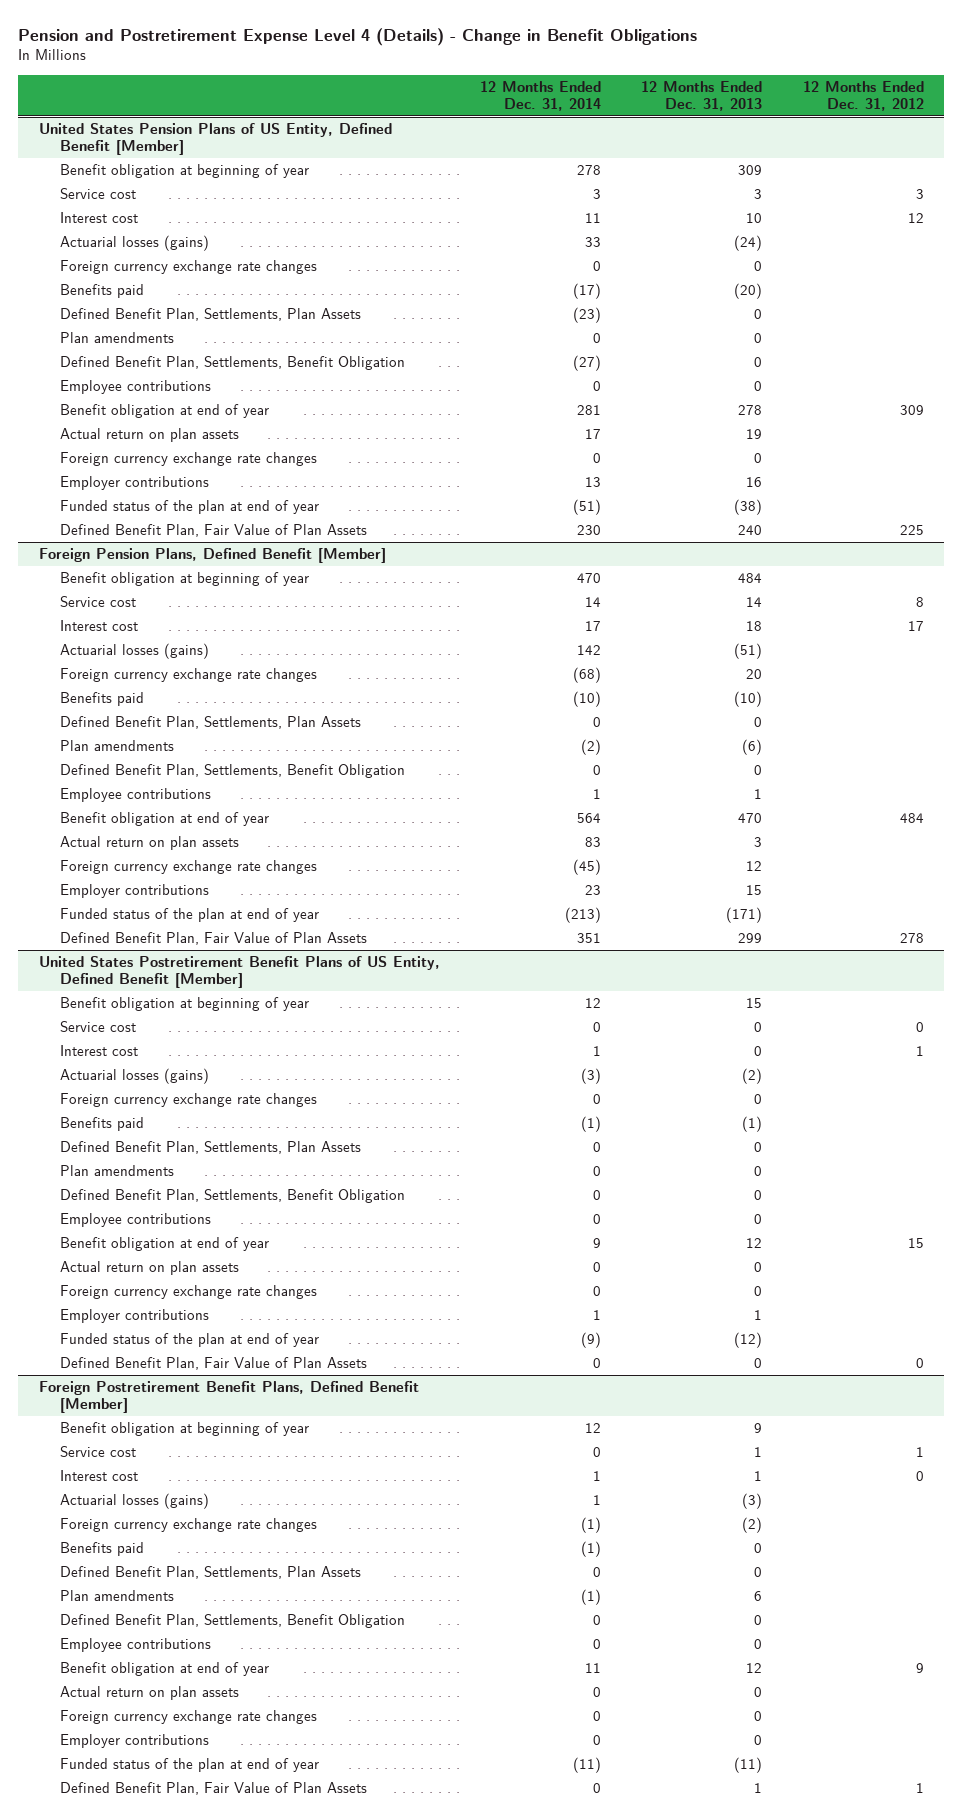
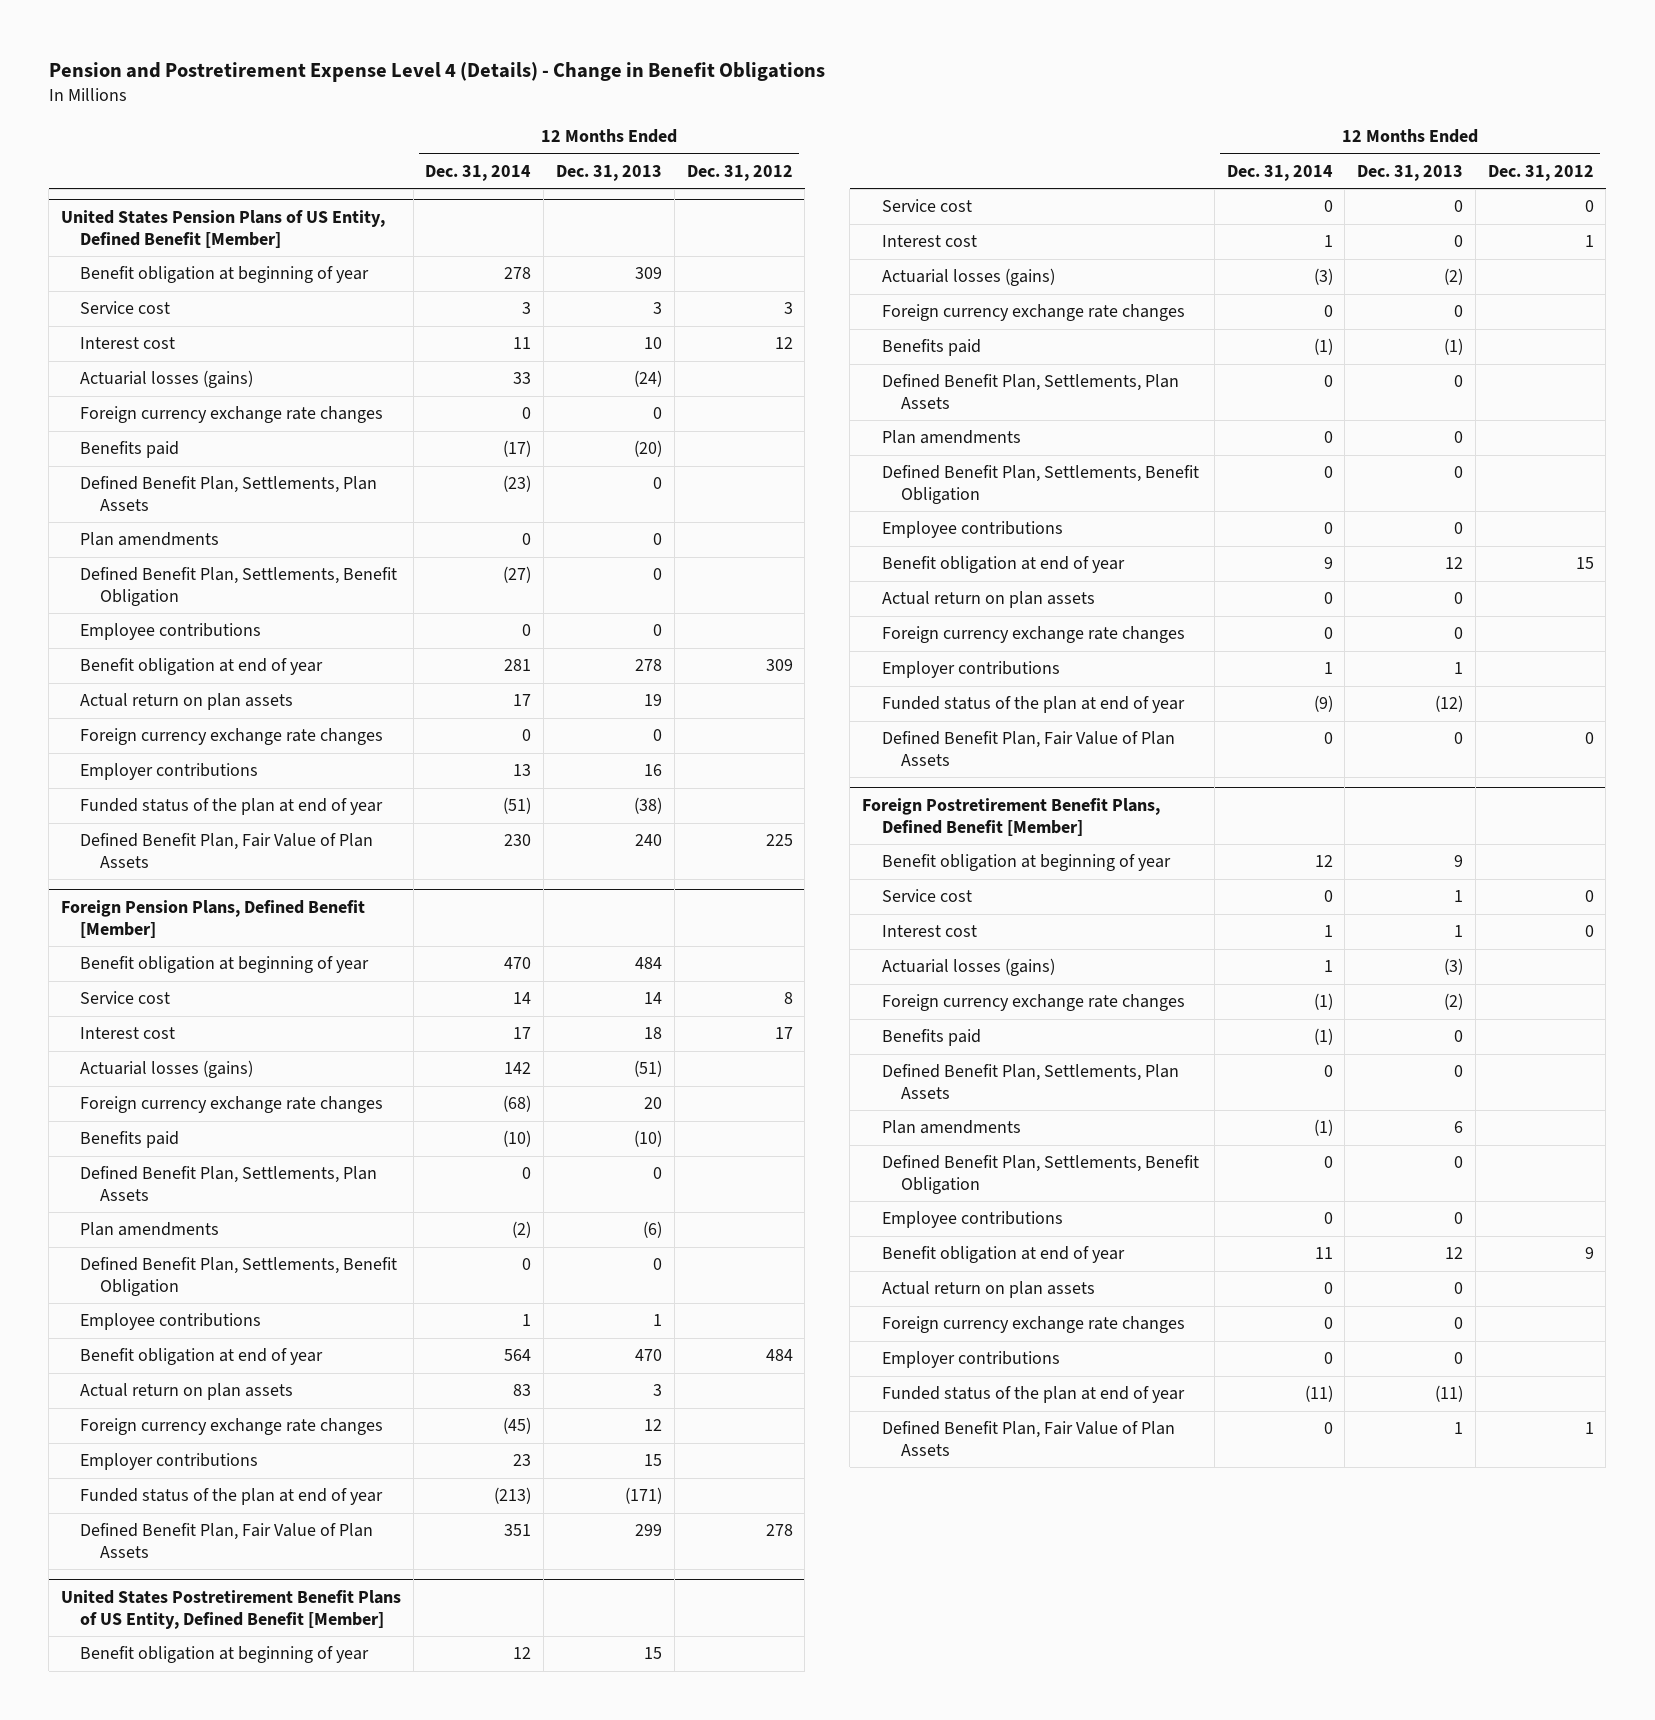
[915,1447,924,1458] 1 -> [1584,890,1594,903] 0

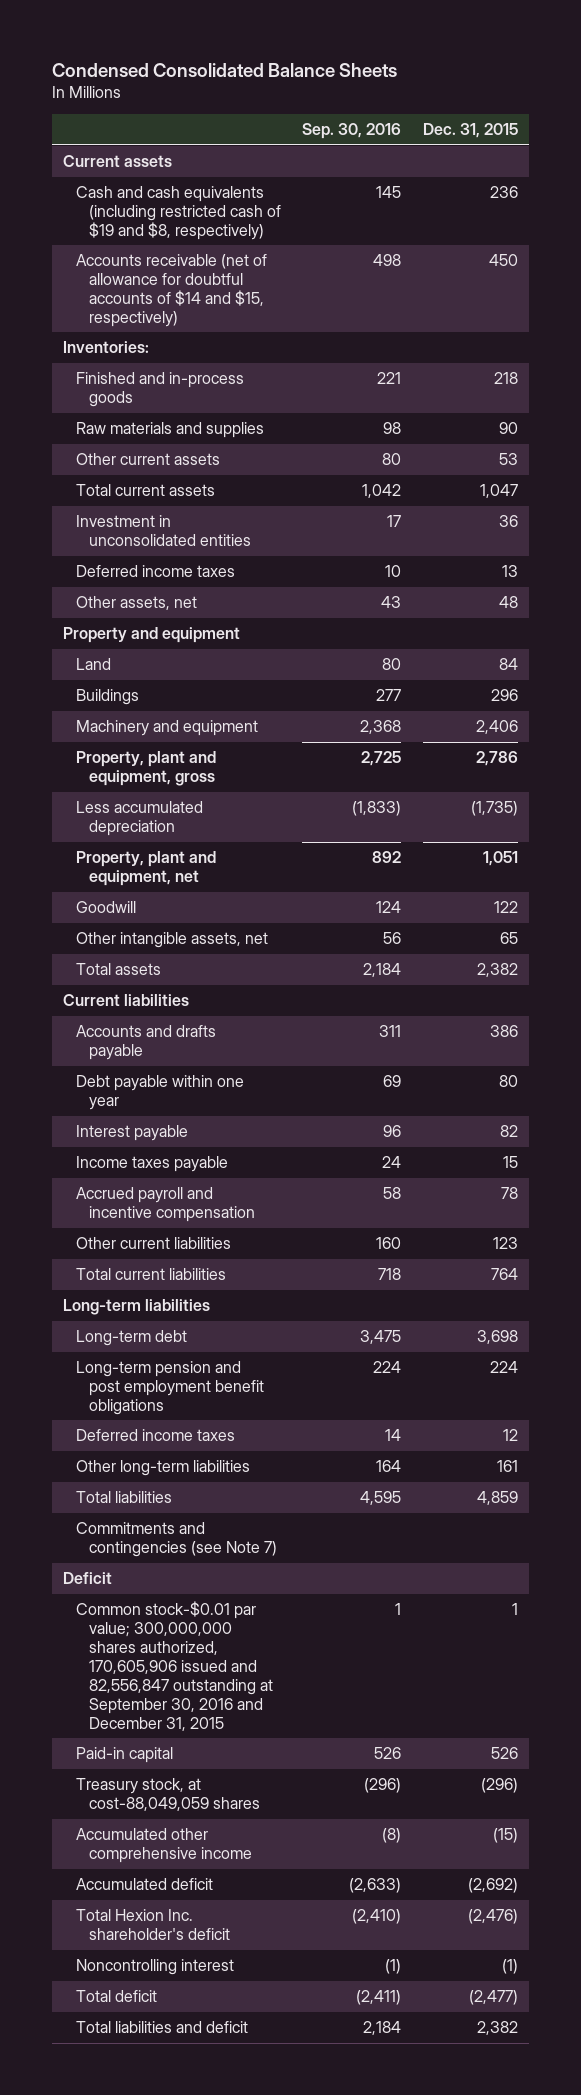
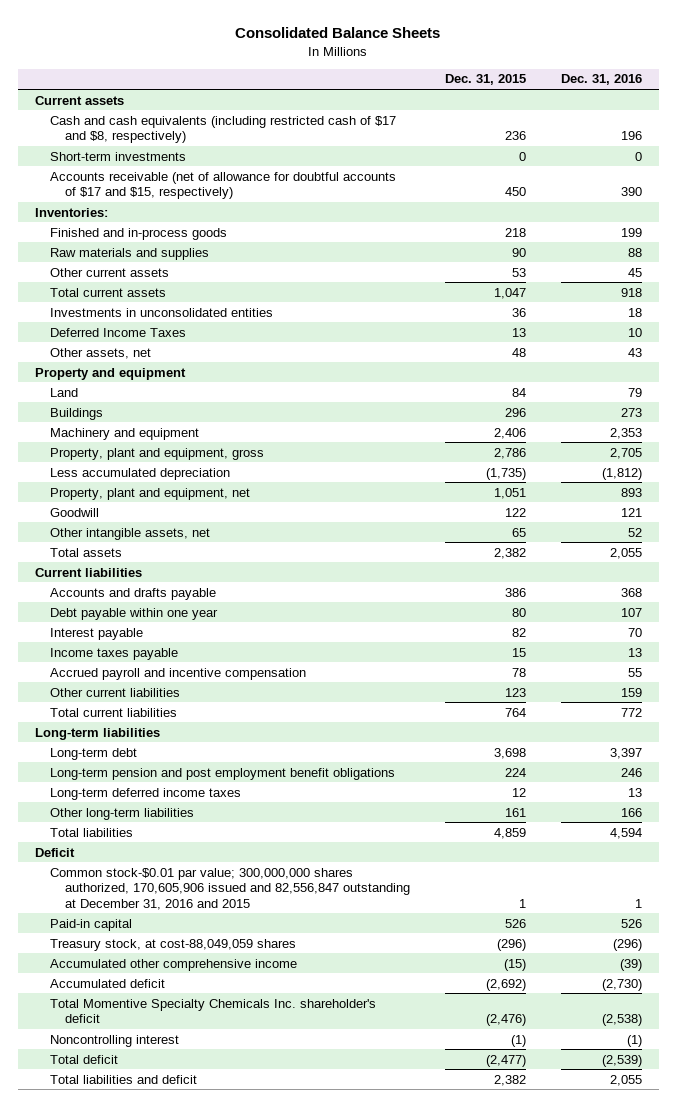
[51,62,397,77] Condensed Consolidated Balance Sheets -> [235,27,441,39] Consolidated Balance Sheets
[302,123,402,140] Sep. 30, 2016 -> none
none -> [560,74,642,86] Dec. 31, 2016
[75,186,281,240] Cash and cash equivalents (including restricted cash of $19 and $8, respectively) -> [50,115,397,144] Cash and cash equivalents (including restricted cash of $17 and $8, respectively)
none -> [50,151,187,161] Short-term investments
[75,254,267,327] Accounts receivable (net of allowance for doubtful accounts of $14 and $15, respectively) -> [50,171,397,200] Accounts receivable (net of allowance for doubtful accounts of $17 and $15, respectively)
[75,515,251,547] Investment in unconsolidated entities -> [50,307,274,317] Investments in unconsolidated entities
[75,565,235,578] Deferred income taxes -> [50,327,187,337] Deferred Income Taxes
[75,1429,235,1442] Deferred income taxes -> [50,787,242,800] Long-term deferred income taxes
[75,1522,277,1558] Commitments and contingencies (see Note 7) -> none
[75,1601,273,1731] Common stock-$0.01 par value; 300,000,000 shares authorized, 170,605,906 issued and 82,556,847 outstanding at September 30, 2016 and December 31, 2015 -> [50,867,410,910] Common stock-$0.01 par value; 300,000,000 shares authorized, 170,605,906 issued and 82,556,847 outstanding at December 31, 2016 and 2015
[75,1909,230,1941] Total Hexion Inc. shareholder's deficit -> [50,998,377,1024] Total Momentive Specialty Chemicals Inc. shareholder's deficit

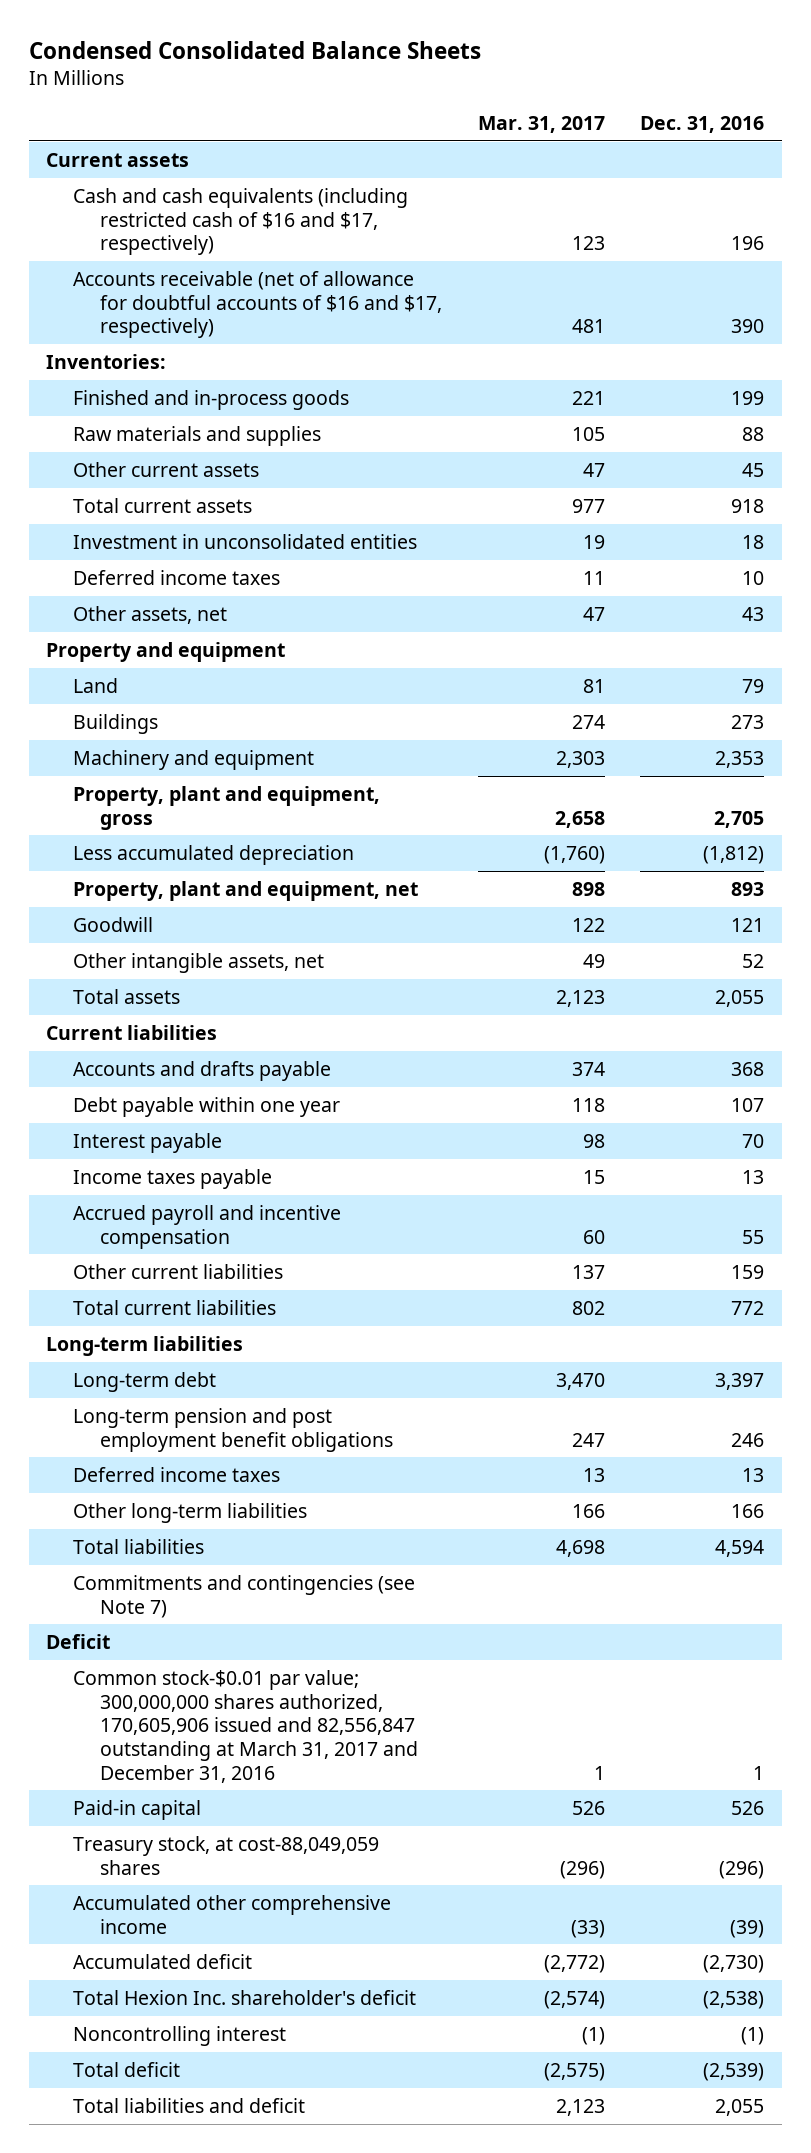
[235,27,441,39] Consolidated Balance Sheets -> [28,40,481,59] Condensed Consolidated Balance Sheets
[444,74,526,86] Dec. 31, 2015 -> none
none -> [477,115,605,133] Mar. 31, 2017
[50,151,187,161] Short-term investments -> none
[50,115,397,144] Cash and cash equivalents (including restricted cash of $17 and $8, respectively) -> [73,187,409,256] Cash and cash equivalents (including restricted cash of $16 and $17, respectively)
[50,171,397,200] Accounts receivable (net of allowance for doubtful accounts of $17 and $15, respectively) -> [73,270,443,339] Accounts receivable (net of allowance for doubtful accounts of $16 and $17, respectively)
[50,307,274,317] Investments in unconsolidated entities -> [73,533,418,549] Investment in unconsolidated entities
[50,327,187,337] Deferred Income Taxes -> [73,569,281,585] Deferred income taxes
[50,787,242,800] Long-term deferred income taxes -> [73,1466,281,1482] Deferred income taxes
none -> [73,1574,416,1618] Commitments and contingencies (see Note 7)
[50,867,410,910] Common stock-$0.01 par value; 300,000,000 shares authorized, 170,605,906 issued and 82,556,847 outstanding at December 31, 2016 and 2015 -> [73,1669,419,1783] Common stock-$0.01 par value; 300,000,000 shares authorized, 170,605,906 issued and 82,556,847 outstanding at March 31, 2017 and December 31, 2016
[50,998,377,1024] Total Momentive Specialty Chemicals Inc. shareholder's deficit -> [73,1989,417,2005] Total Hexion Inc. shareholder's deficit

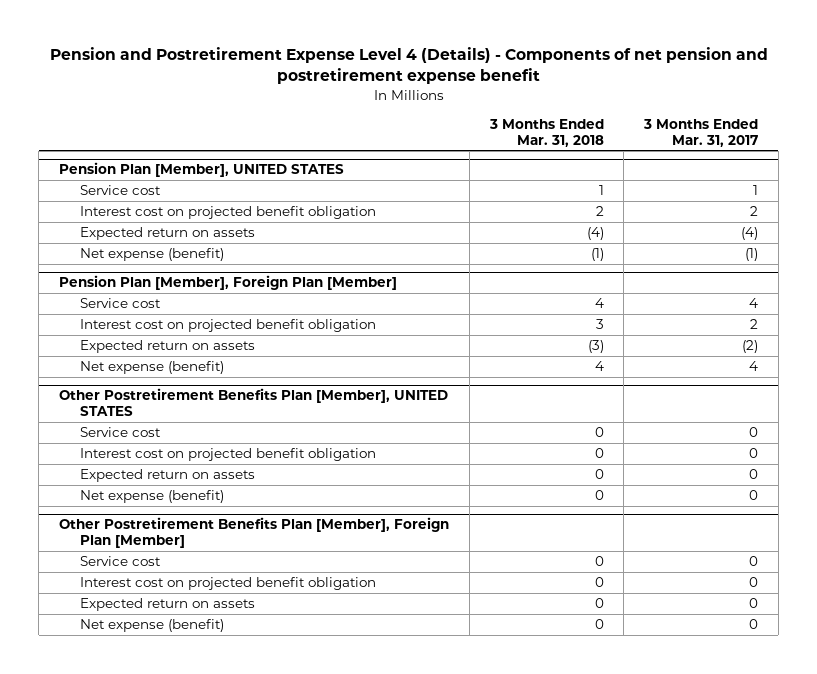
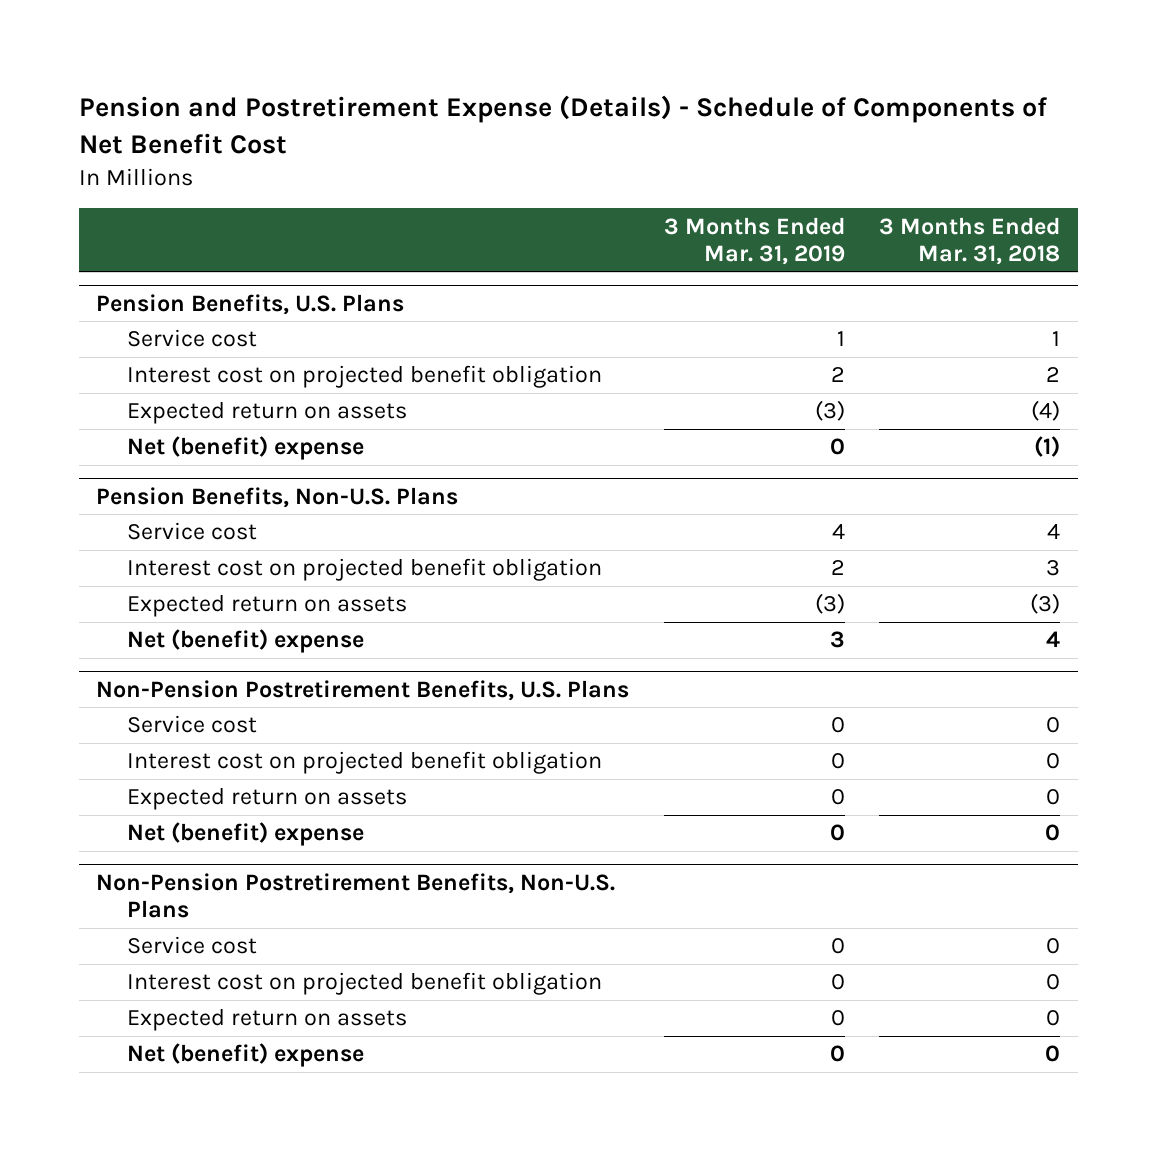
[49,46,768,85] Pension and Postretirement Expense Level 4 (Details) - Components of net pension and postretirement expense benefit -> [79,94,1048,154] Pension and Postretirement Expense (Details) - Schedule of Components of Net Benefit Cost
[643,118,759,147] 3 Months Ended Mar. 31, 2017 -> none
none -> [663,216,845,266] 3 Months Ended Mar. 31, 2019
[59,162,345,178] Pension Plan [Member], UNITED STATES -> none
none -> [96,293,405,315] Pension Benefits, U.S. Plans
[59,275,398,291] Pension Plan [Member], Foreign Plan [Member] -> none
[80,248,225,262] Net expense (benefit) -> [126,436,364,461] Net (benefit) expense
none -> [96,486,459,508] Pension Benefits, Non-U.S. Plans
[59,388,449,417] Other Postretirement Benefits Plan [Member], UNITED STATES -> none
[80,361,225,375] Net expense (benefit) -> [126,629,364,654] Net (benefit) expense
none -> [96,679,630,701] Non-Pension Postretirement Benefits, U.S. Plans
[59,517,450,549] Other Postretirement Benefits Plan [Member], Foreign Plan [Member] -> none
[80,490,225,504] Net expense (benefit) -> [126,822,364,847] Net (benefit) expense
none -> [96,872,616,919] Non-Pension Postretirement Benefits, Non-U.S. Plans
[80,619,225,633] Net expense (benefit) -> [126,1043,364,1068] Net (benefit) expense

